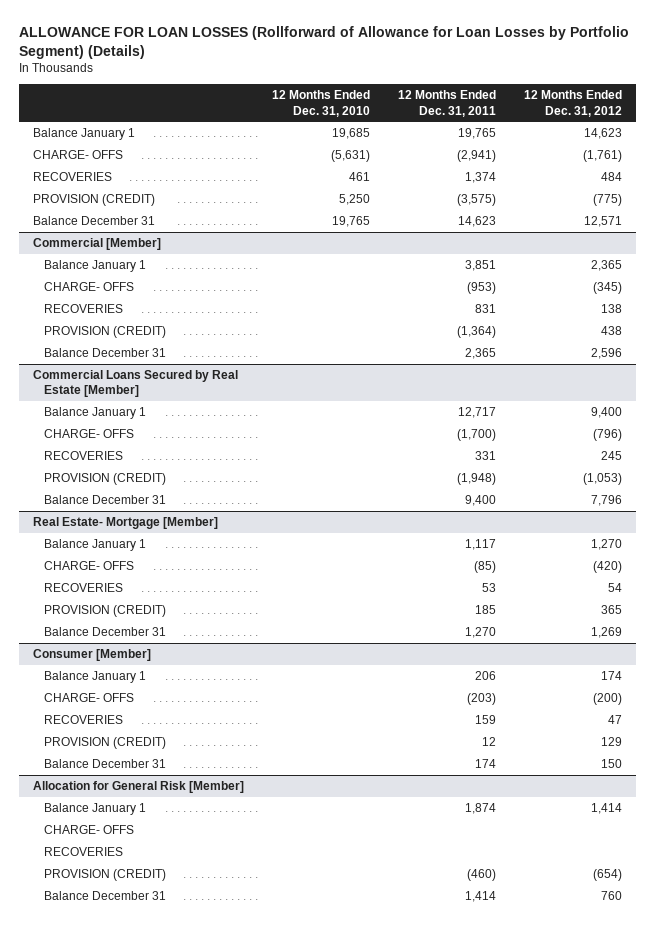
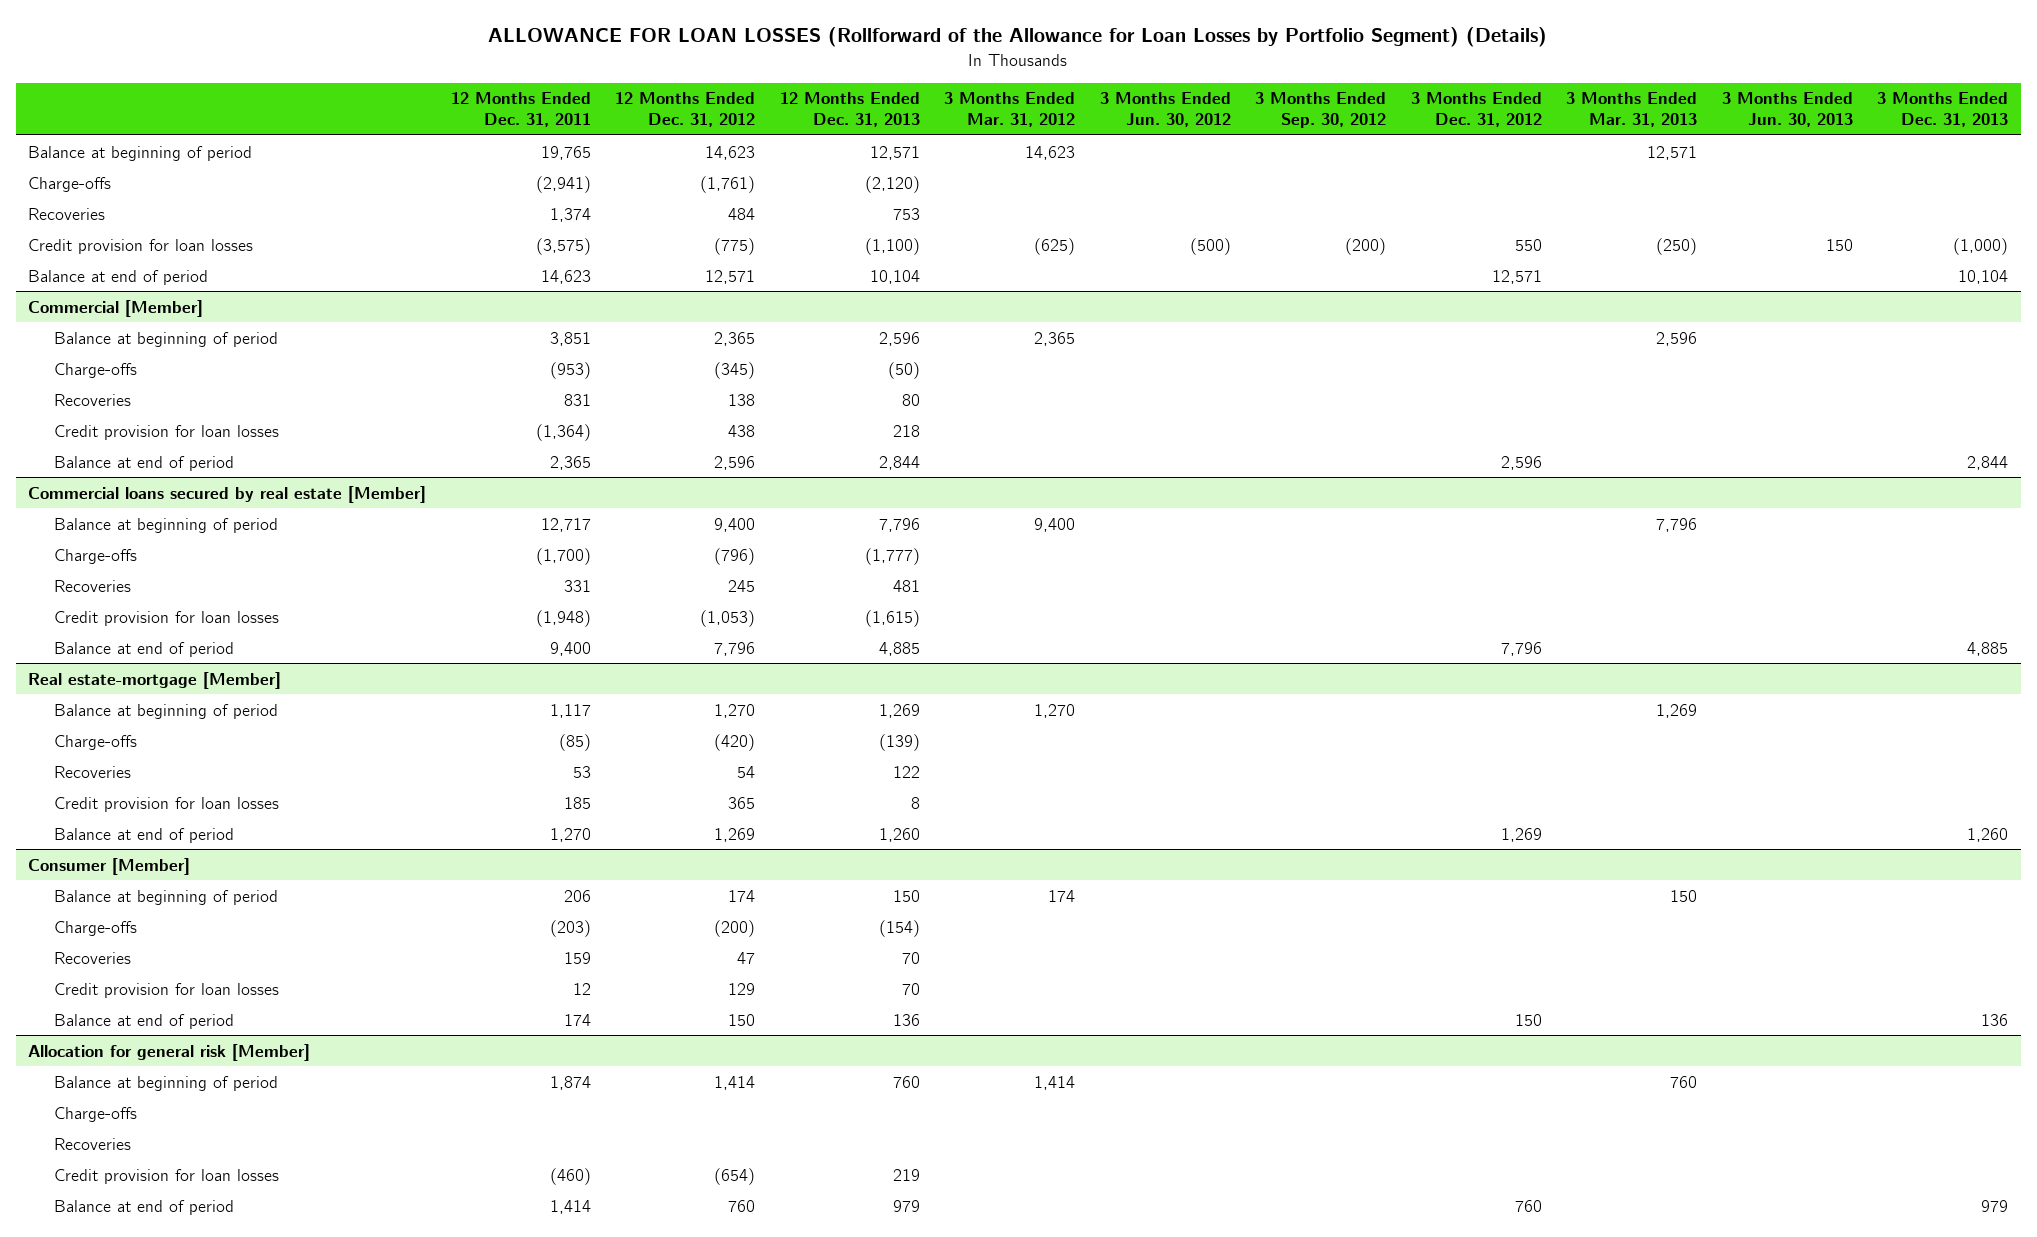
[18,26,629,60] ALLOWANCE FOR LOAN LOSSES (Rollforward of Allowance for Loan Losses by Portfolio Segment) (Details) -> [488,27,1548,48] ALLOWANCE FOR LOAN LOSSES (Rollforward of the Allowance for Loan Losses by Portfolio Segment) (Details)
[271,90,370,117] 12 Months Ended Dec. 31, 2010 -> none
none -> [779,92,920,127] 12 Months Ended Dec. 31, 2013
none -> [944,92,1076,127] 3 Months Ended Mar. 31, 2012
none -> [1099,92,1231,127] 3 Months Ended Jun. 30, 2012
none -> [1255,92,1387,128] 3 Months Ended Sep. 30, 2012
none -> [1410,92,1542,127] 3 Months Ended Dec. 31, 2012
none -> [1566,92,1698,127] 3 Months Ended Mar. 31, 2013
none -> [1721,92,1853,127] 3 Months Ended Jun. 30, 2013
none -> [1877,92,2009,127] 3 Months Ended Dec. 31, 2013
[32,127,135,140] Balance January 1 -> [28,145,253,161] Balance at beginning of period
[32,149,123,159] CHARGE- OFFS -> [28,176,112,192] Charge-offs
[32,171,112,181] RECOVERIES -> [28,207,106,220] Recoveries
[32,193,155,206] PROVISION (CREDIT) -> [28,238,254,254] Credit provision for loan losses
[32,215,155,225] Balance December 31 -> [28,269,209,285] Balance at end of period
[43,259,146,272] Balance January 1 -> [53,331,278,347] Balance at beginning of period
[43,281,134,291] CHARGE- OFFS -> [53,362,137,378] Charge-offs
[43,303,123,313] RECOVERIES -> [53,393,131,406] Recoveries
[43,325,166,338] PROVISION (CREDIT) -> [53,424,279,440] Credit provision for loan losses
[43,347,166,357] Balance December 31 -> [53,455,234,471] Balance at end of period
[32,369,238,398] Commercial Loans Secured by Real Estate [Member] -> [28,485,427,503] Commercial loans secured by real estate [Member]
[43,406,146,419] Balance January 1 -> [53,517,278,533] Balance at beginning of period
[43,428,134,438] CHARGE- OFFS -> [53,548,137,564] Charge-offs
[43,450,123,460] RECOVERIES -> [53,579,131,592] Recoveries
[43,472,166,485] PROVISION (CREDIT) -> [53,610,279,626] Credit provision for loan losses
[43,494,166,504] Balance December 31 -> [53,641,234,657] Balance at end of period
[32,516,218,529] Real Estate- Mortgage [Member] -> [28,671,282,689] Real estate-mortgage [Member]
[43,538,146,551] Balance January 1 -> [53,703,278,719] Balance at beginning of period
[43,560,134,570] CHARGE- OFFS -> [53,734,137,750] Charge-offs
[43,582,123,592] RECOVERIES -> [53,765,131,778] Recoveries
[43,604,166,617] PROVISION (CREDIT) -> [53,796,279,812] Credit provision for loan losses
[43,626,166,636] Balance December 31 -> [53,827,234,843] Balance at end of period
[43,670,146,683] Balance January 1 -> [53,889,278,905] Balance at beginning of period
[43,692,134,702] CHARGE- OFFS -> [53,920,137,936] Charge-offs
[43,714,123,724] RECOVERIES -> [53,951,131,964] Recoveries
[43,736,166,749] PROVISION (CREDIT) -> [53,982,279,998] Credit provision for loan losses
[43,758,166,768] Balance December 31 -> [53,1013,234,1029] Balance at end of period
[32,780,244,793] Allocation for General Risk [Member] -> [28,1043,311,1061] Allocation for general risk [Member]
[43,802,146,815] Balance January 1 -> [53,1075,278,1091] Balance at beginning of period
[43,824,134,834] CHARGE- OFFS -> [53,1106,137,1122] Charge-offs
[43,846,123,856] RECOVERIES -> [53,1137,131,1150] Recoveries
[43,868,166,881] PROVISION (CREDIT) -> [53,1168,279,1184] Credit provision for loan losses
[43,890,166,900] Balance December 31 -> [53,1199,234,1215] Balance at end of period

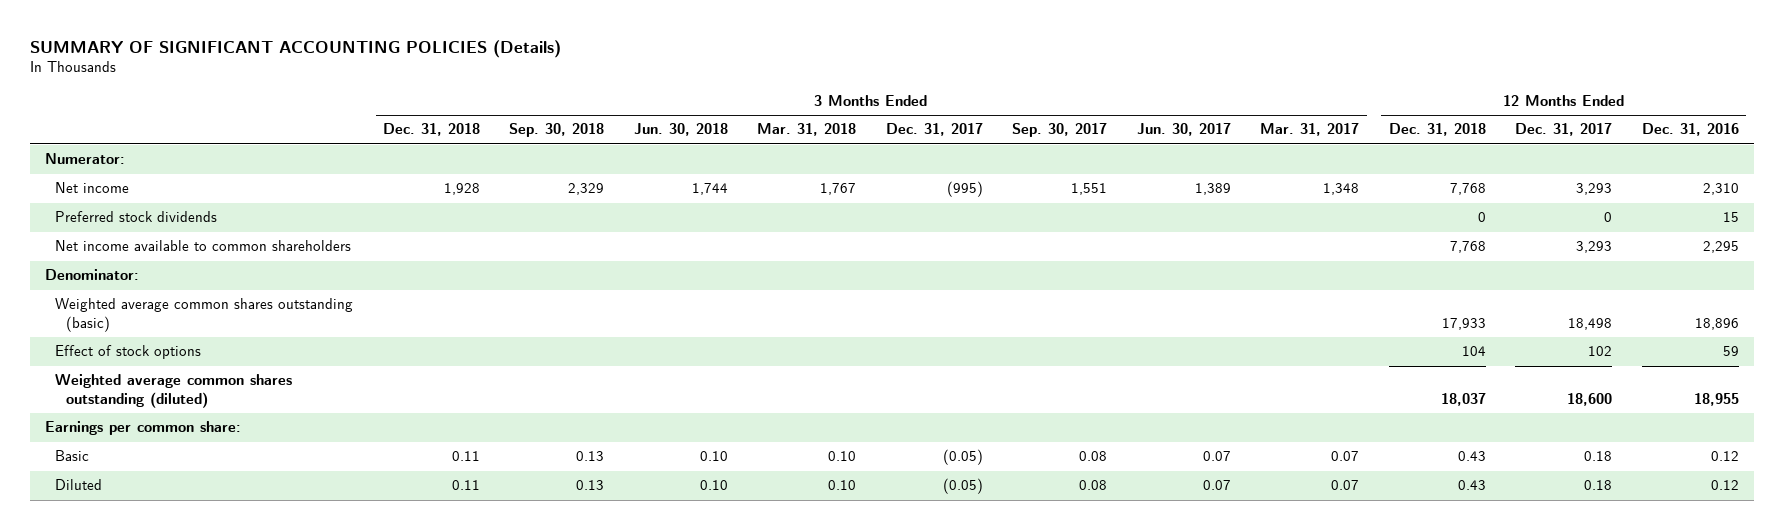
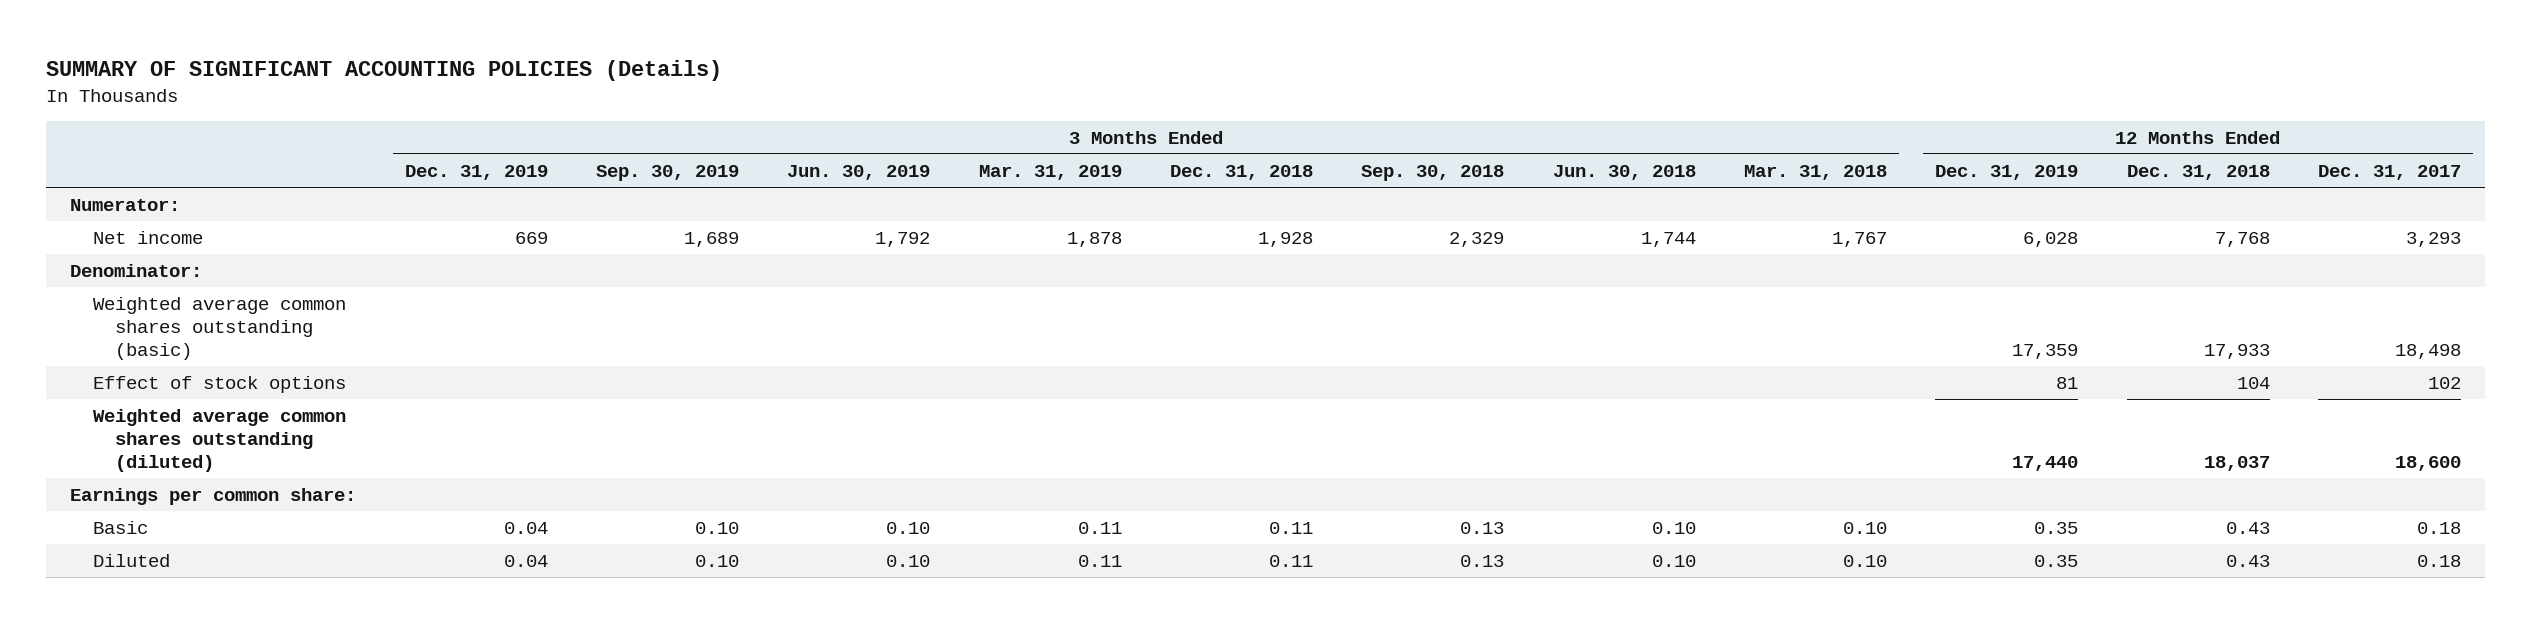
[885,123,983,137] Dec. 31, 2017 -> none
[1012,123,1108,138] Sep. 30, 2017 -> none
[1136,123,1231,137] Jun. 30, 2017 -> none
[1260,123,1360,137] Mar. 31, 2017 -> none
[1641,123,1739,137] Dec. 31, 2016 -> none
none -> [404,164,548,180] Dec. 31, 2019
none -> [595,164,739,181] Sep. 30, 2019
none -> [787,164,931,180] Jun. 30, 2019
none -> [978,164,1122,180] Mar. 31, 2019
none -> [1935,164,2079,180] Dec. 31, 2019
[55,211,218,223] Preferred stock dividends -> none
[55,240,352,252] Net income available to common shareholders -> none

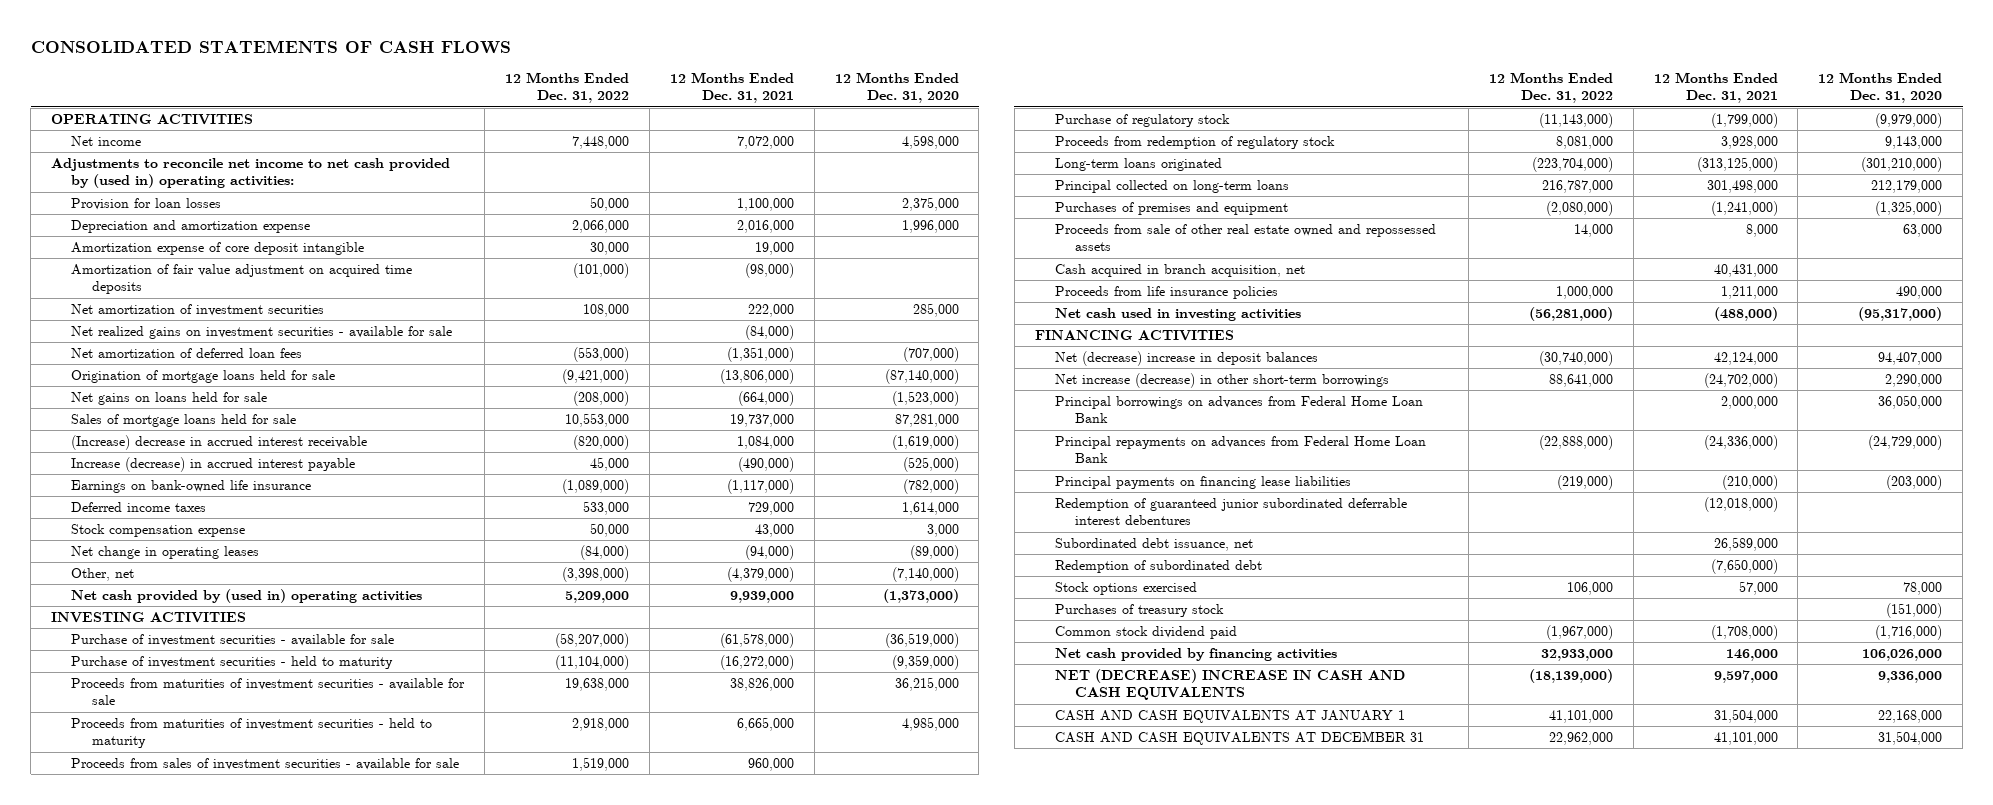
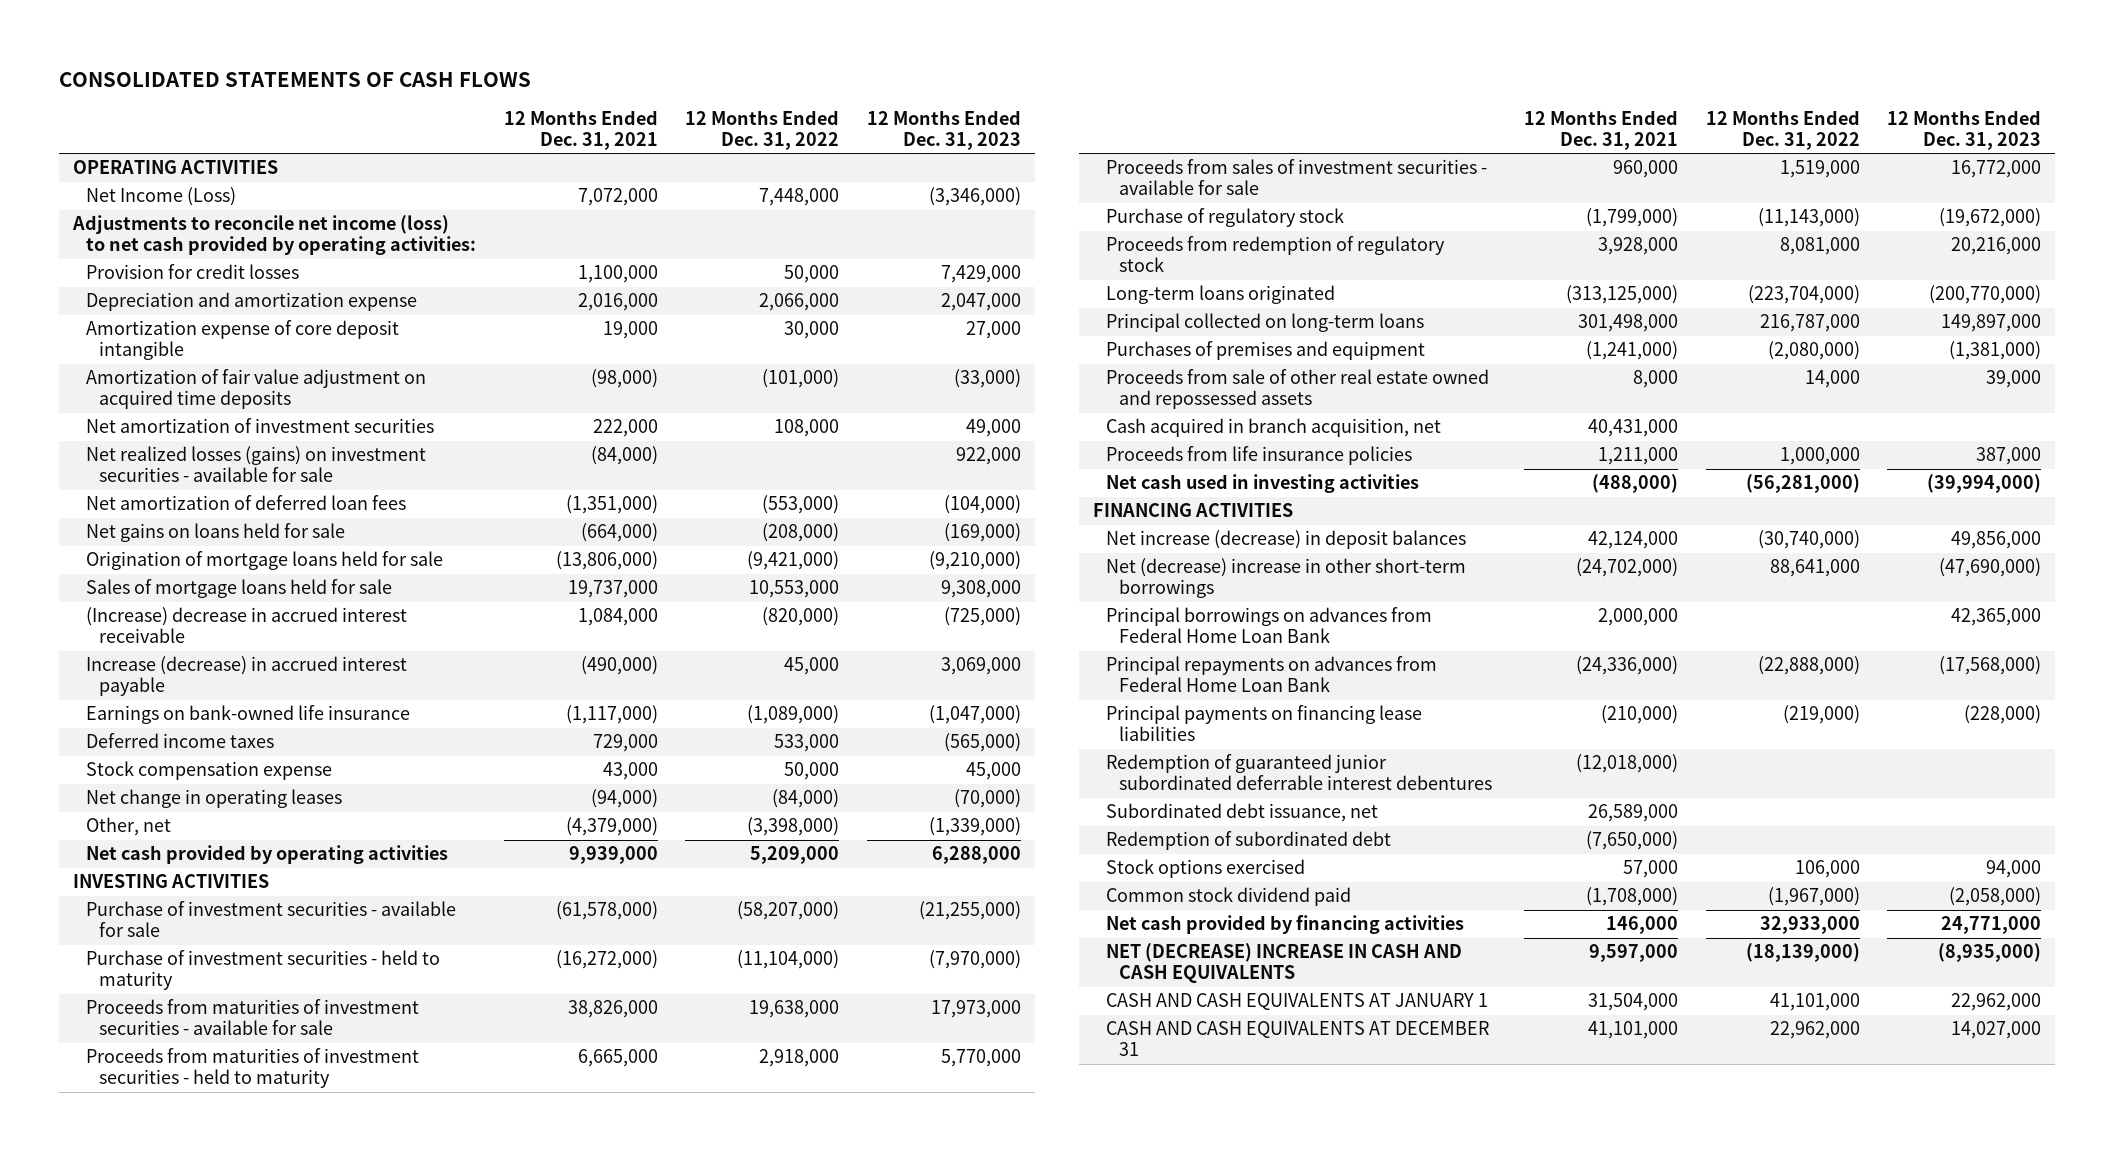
[834,71,959,104] 12 Months Ended Dec. 31, 2020 -> none
none -> [867,109,1022,150] 12 Months Ended Dec. 31, 2023
[71,136,142,147] Net income -> [86,187,237,207] Net Income (Loss)
[51,158,451,189] Adjustments to reconcile net income to net cash provided by (used in) operating activities: -> [72,215,477,256] Adjustments to reconcile net income (loss) to net cash provided by operating activities:
[71,198,222,211] Provision for loan losses -> [86,264,300,280] Provision for credit losses
[71,326,453,340] Net realized gains on investment securities - available for sale -> [86,446,427,483] Net realized losses (gains) on investment securities - available for sale
[71,370,336,384] Origination of mortgage loans held for sale -> [86,551,444,571] Origination of mortgage loans held for sale
[71,589,423,604] Net cash provided by (used in) operating activities -> [86,845,449,865] Net cash provided by operating activities
[1054,351,1318,367] Net (decrease) increase in deposit balances -> [1106,530,1467,550] Net increase (decrease) in deposit balances
[1054,373,1389,389] Net increase (decrease) in other short-term borrowings -> [1106,558,1467,599] Net (decrease) increase in other short-term borrowings
[1054,604,1224,618] Purchases of treasury stock -> none

